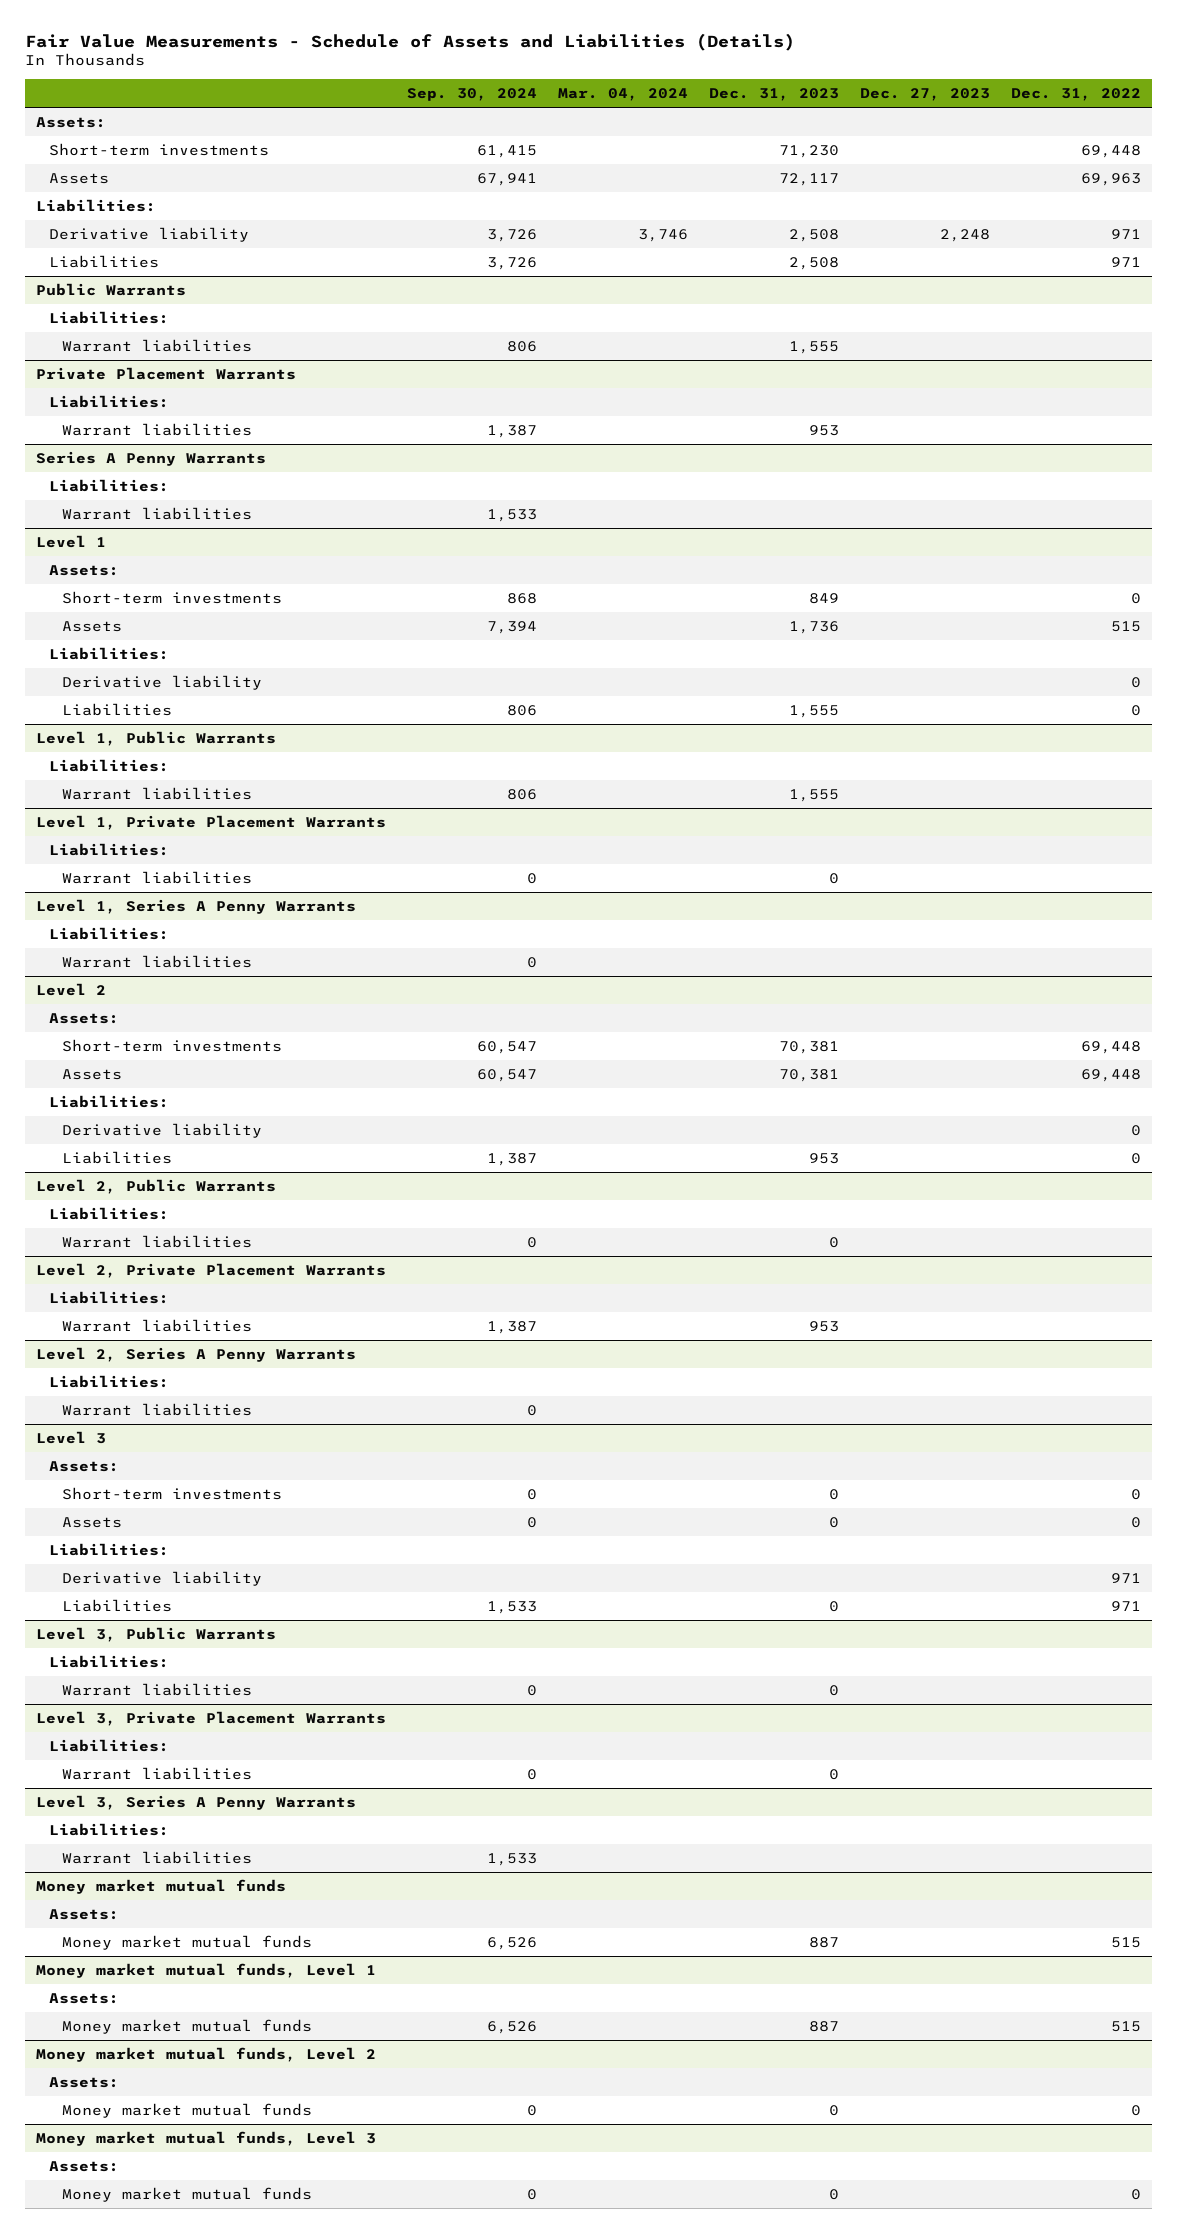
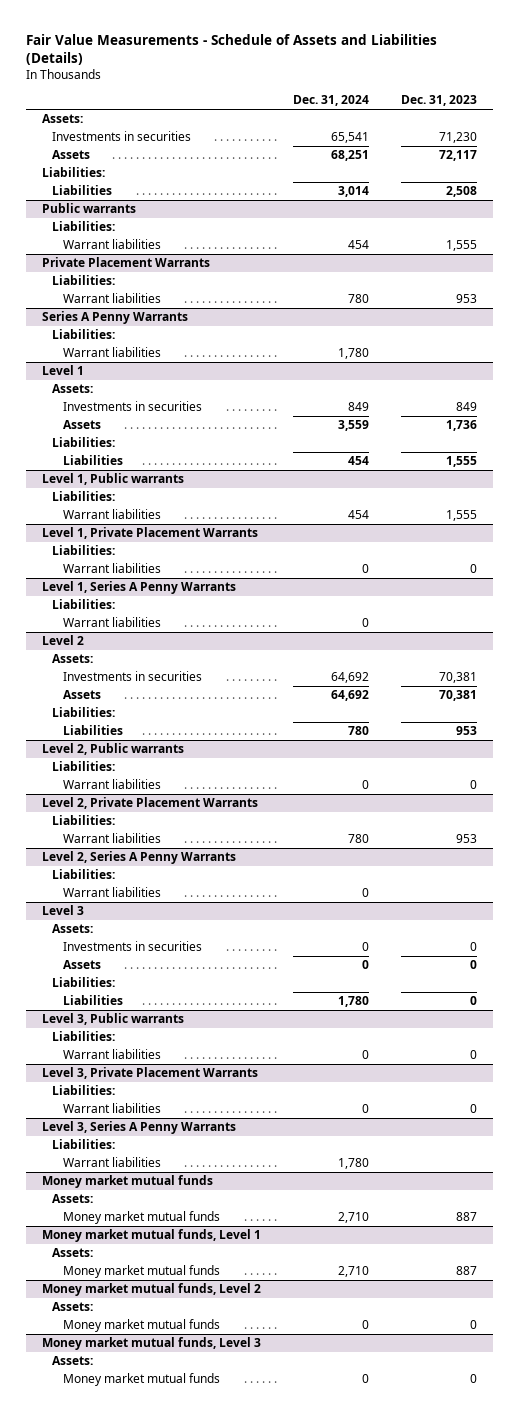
[406,88,537,102] Sep. 30, 2024 -> none
[557,88,688,102] Mar. 04, 2024 -> none
[860,88,991,102] Dec. 27, 2023 -> none
[1011,88,1142,102] Dec. 31, 2022 -> none
none -> [292,95,369,107] Dec. 31, 2024
[48,142,269,156] Short-term investments -> [52,131,192,142] Investments in securities
[48,226,249,242] Derivative liability -> none
[35,282,186,296] Public Warrants -> [42,203,137,214] Public warrants
[61,590,282,604] Short-term investments -> [62,401,202,412] Investments in securities
[61,674,262,690] Derivative liability -> none
[35,730,276,746] Level 1, Public Warrants -> [42,473,185,486] Level 1, Public warrants
[61,1038,282,1052] Short-term investments -> [62,671,202,682] Investments in securities
[61,1122,262,1138] Derivative liability -> none
[35,1178,276,1194] Level 2, Public Warrants -> [42,743,185,756] Level 2, Public warrants
[61,1486,282,1500] Short-term investments -> [62,941,202,952] Investments in securities
[61,1570,262,1586] Derivative liability -> none
[35,1626,276,1642] Level 3, Public Warrants -> [42,1013,185,1026] Level 3, Public warrants

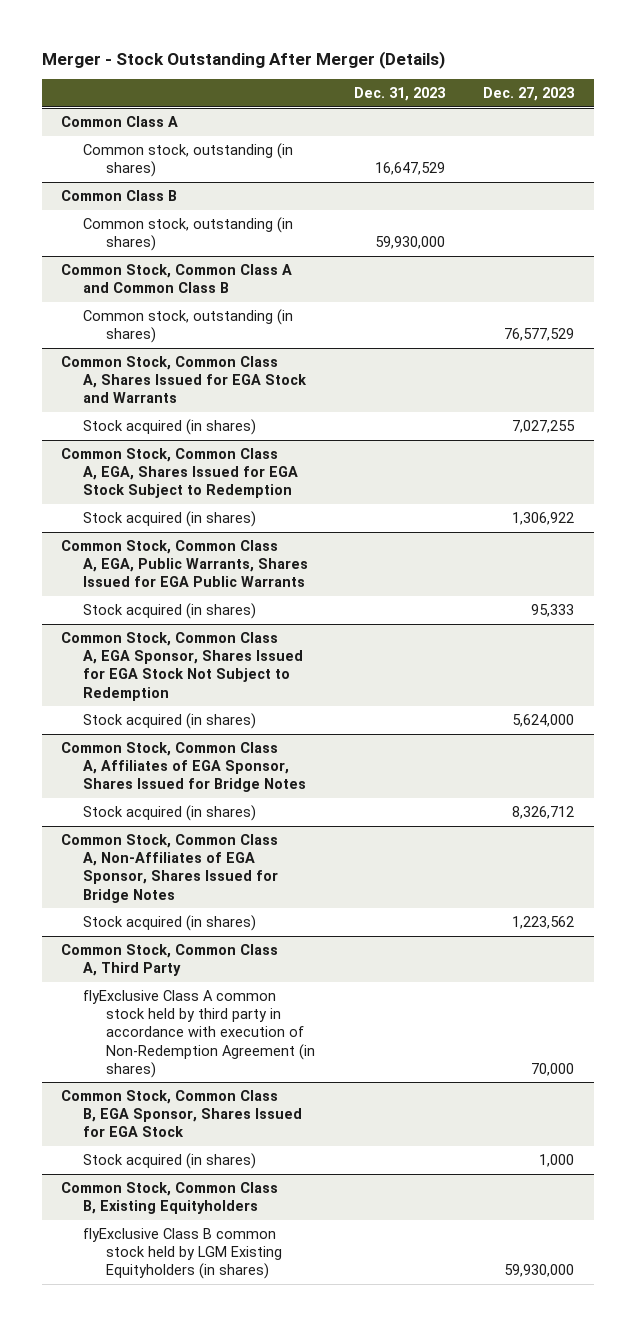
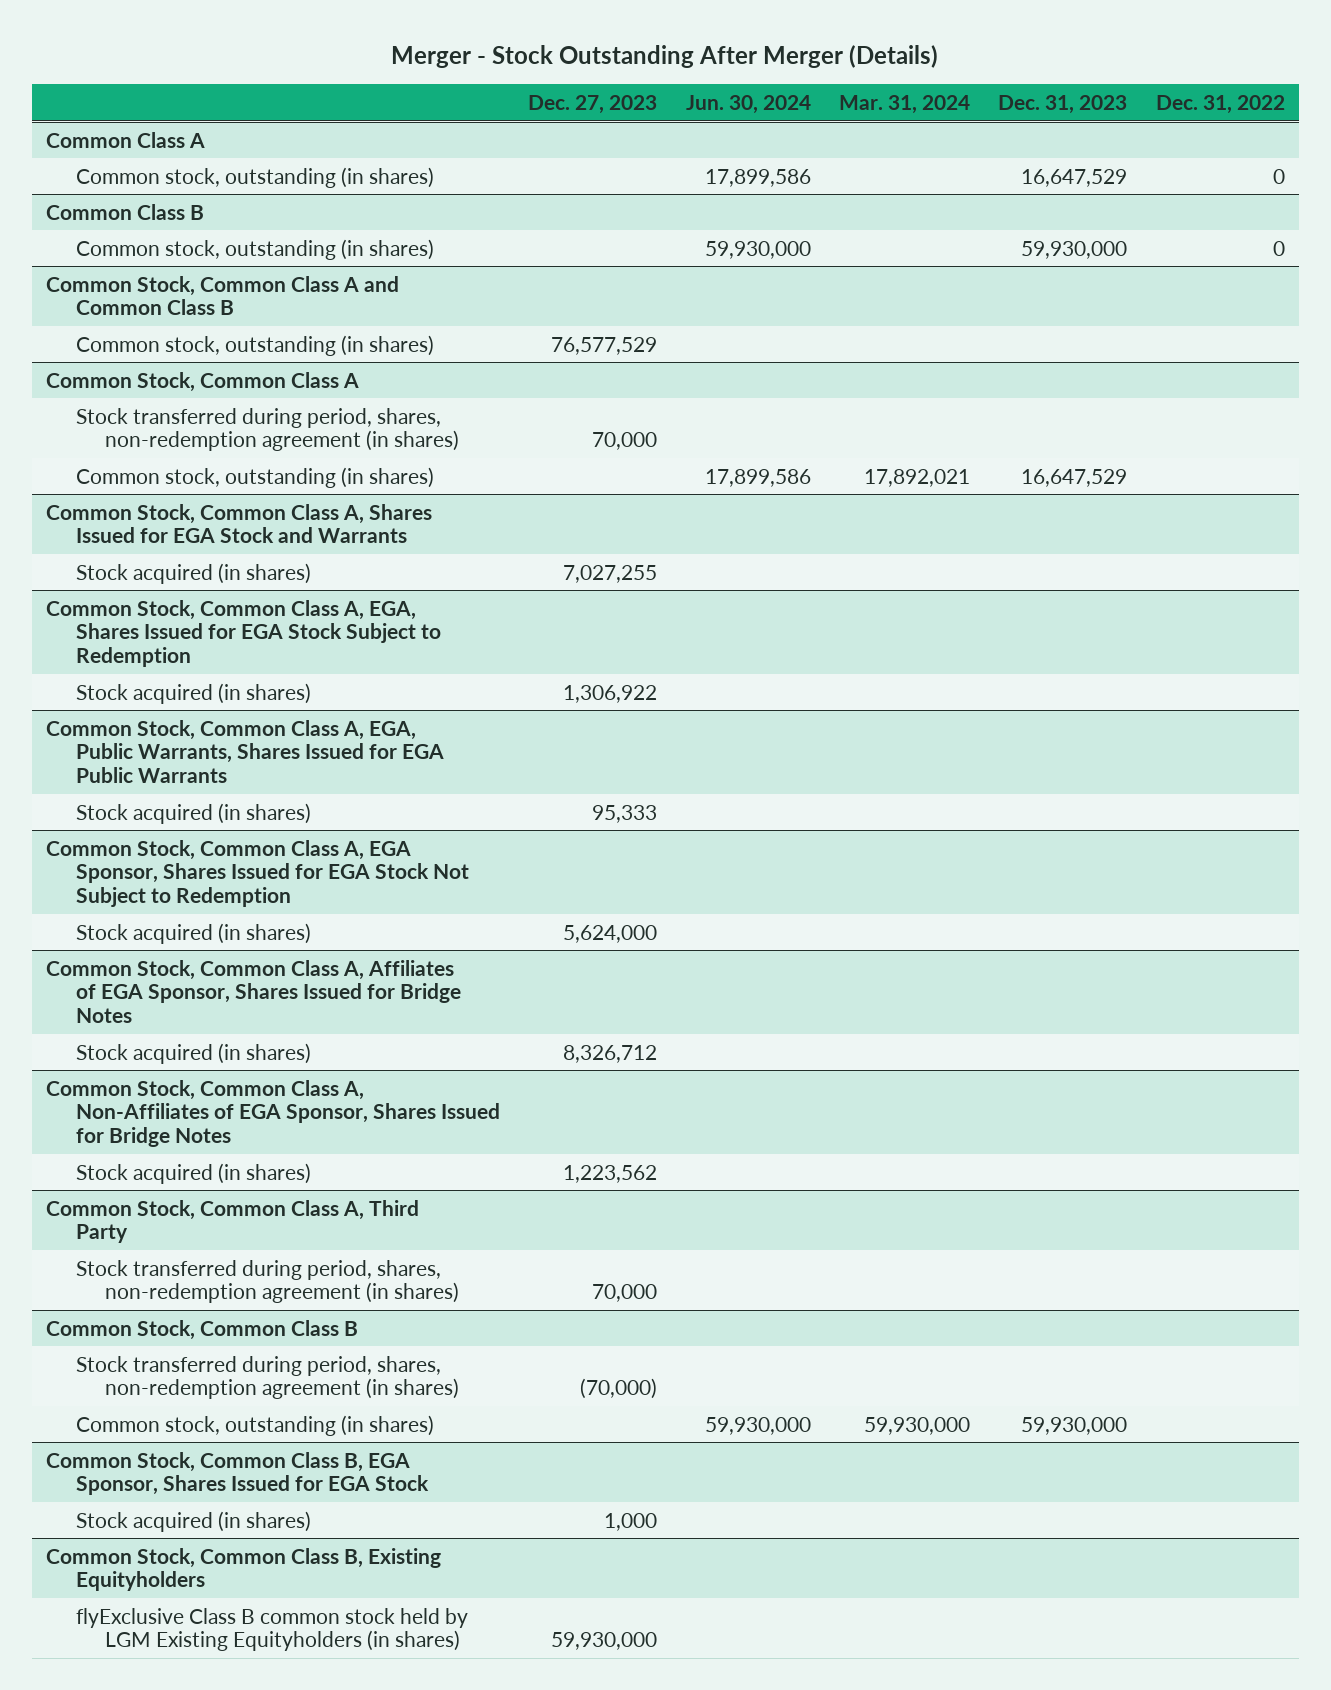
none -> [685,94,811,114] Jun. 30, 2024
none -> [838,94,970,114] Mar. 31, 2024
none -> [1155,94,1285,114] Dec. 31, 2022
none -> [46,371,360,392] Common Stock, Common Class A
none -> [75,407,460,452] Stock transferred during period, shares, non-redemption agreement (in shares)
none -> [75,466,434,488] Common stock, outstanding (in shares)
[83,990,315,1078] flyExclusive Class A common stock held by third party in accordance with execution of Non-Redemption Agreement (in shares) -> none
none -> [75,1259,460,1304] Stock transferred during period, shares, non-redemption agreement (in shares)
none -> [46,1319,359,1340] Common Stock, Common Class B
none -> [75,1355,460,1400] Stock transferred during period, shares, non-redemption agreement (in shares)
none -> [75,1414,434,1436] Common stock, outstanding (in shares)

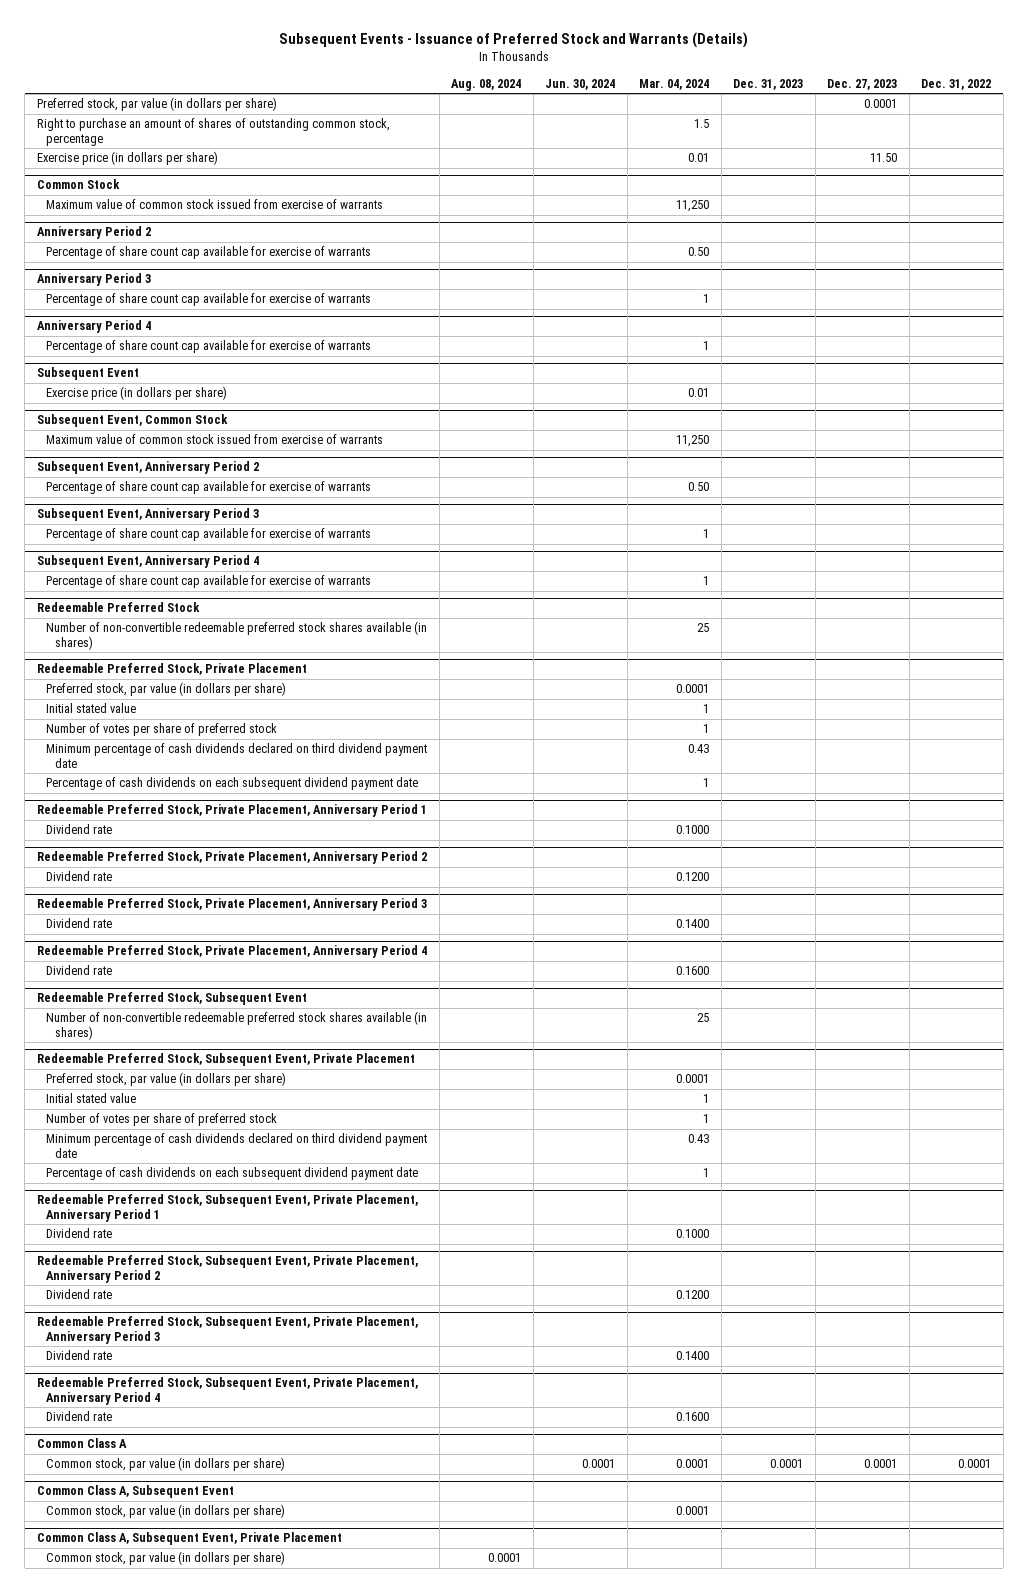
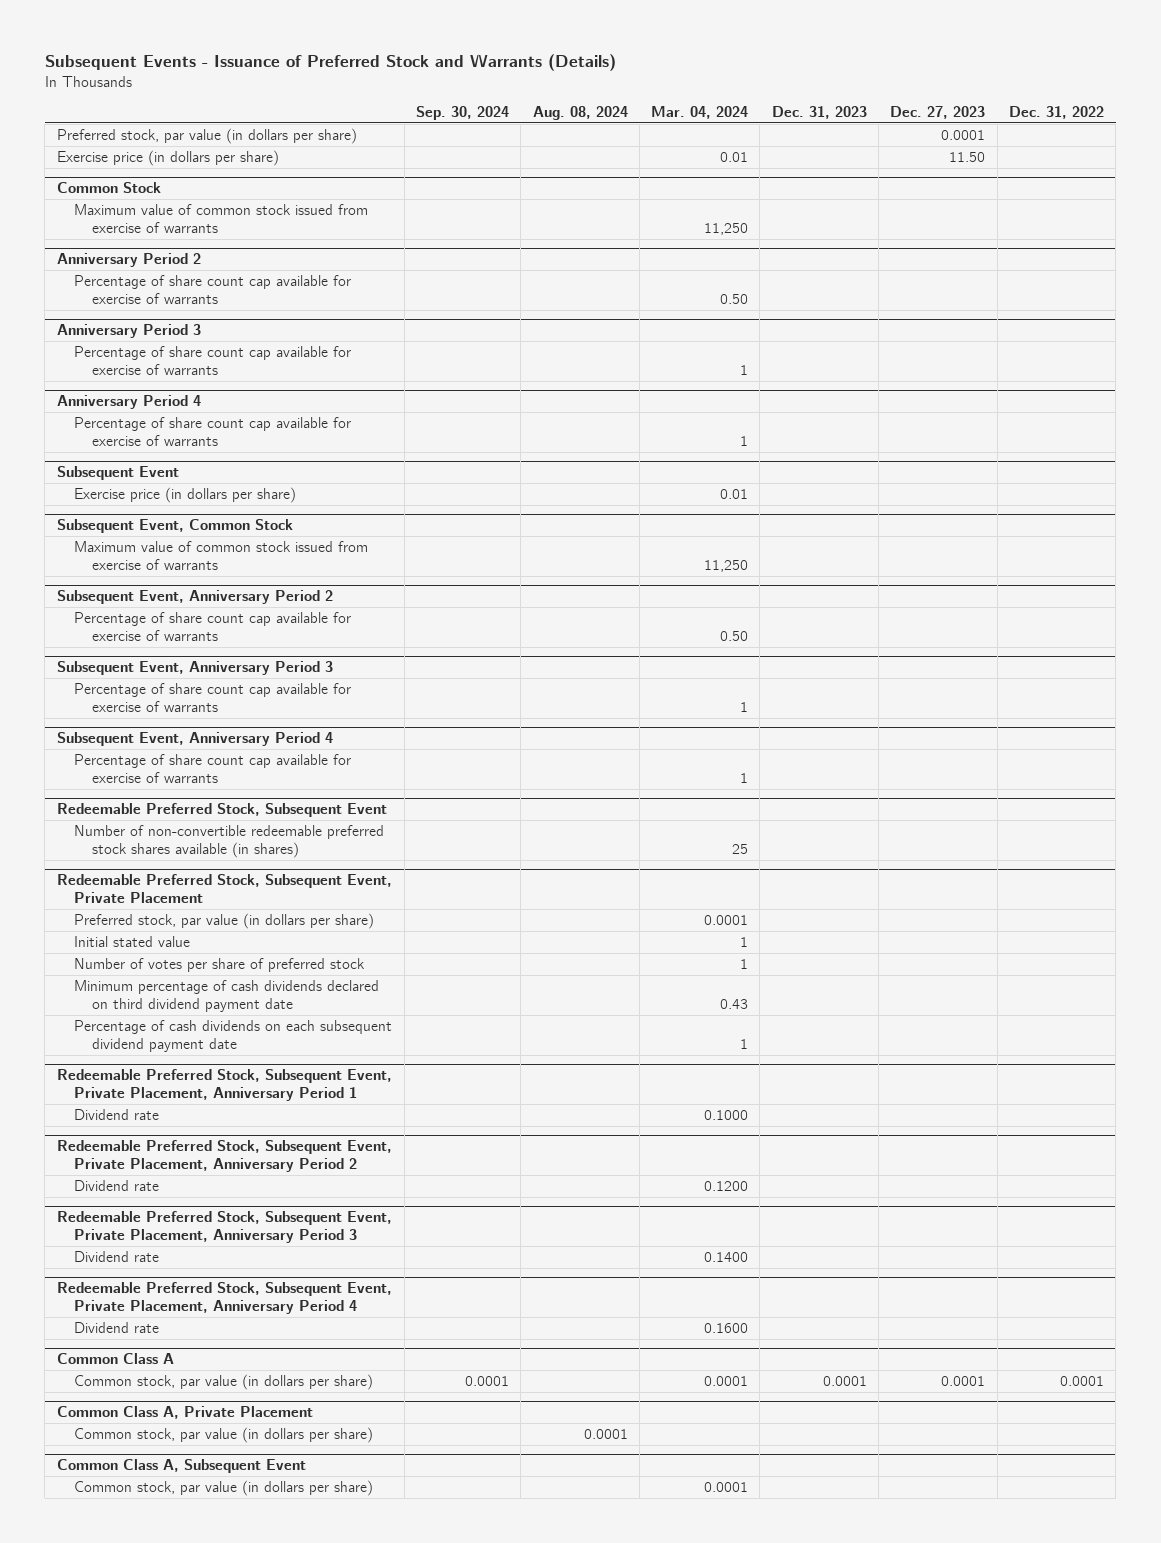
[545,79,616,91] Jun. 30, 2024 -> none
none -> [415,105,509,120] Sep. 30, 2024
[36,118,390,146] Right to purchase an amount of shares of outstanding common stock, percentage -> none
[36,602,200,613] Redeemable Preferred Stock -> none
[46,621,428,650] Number of non-convertible redeemable preferred stock shares available (in shares) -> none
[36,663,307,676] Redeemable Preferred Stock, Private Placement -> none
[46,682,287,697] Preferred stock, par value (in dollars per share) -> none
[46,703,137,714] Initial stated value -> none
[46,723,278,737] Number of votes per share of preferred stock -> none
[46,743,428,768] Minimum percentage of cash dividends declared on third dividend payment date -> none
[46,777,419,791] Percentage of cash dividends on each subsequent dividend payment date -> none
[36,804,427,818] Redeemable Preferred Stock, Private Placement, Anniversary Period 1 -> none
[46,824,113,835] Dividend rate -> none
[36,851,427,865] Redeemable Preferred Stock, Private Placement, Anniversary Period 2 -> none
[46,871,113,882] Dividend rate -> none
[36,898,427,912] Redeemable Preferred Stock, Private Placement, Anniversary Period 3 -> none
[46,918,113,929] Dividend rate -> none
[36,945,427,959] Redeemable Preferred Stock, Private Placement, Anniversary Period 4 -> none
[46,965,113,976] Dividend rate -> none
none -> [56,1405,313,1419] Common Class A, Private Placement
none -> [74,1426,374,1443] Common stock, par value (in dollars per share)
[36,1532,342,1546] Common Class A, Subsequent Event, Private Placement -> none
[46,1551,286,1566] Common stock, par value (in dollars per share) -> none

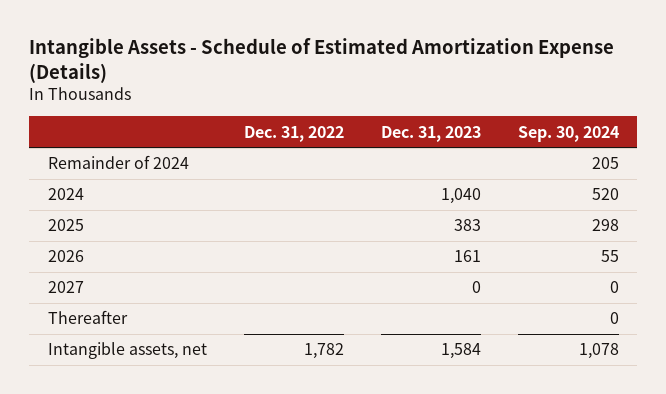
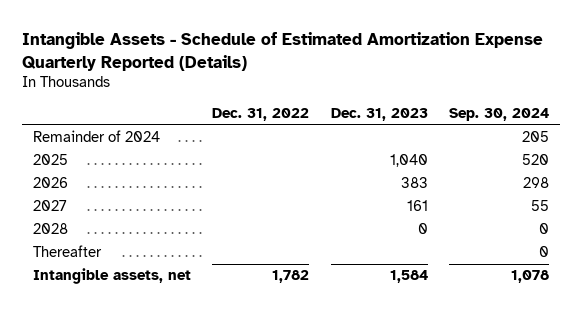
[29,38,615,83] Intangible Assets - Schedule of Estimated Amortization Expense (Details) -> [21,31,543,71] Intangible Assets - Schedule of Estimated Amortization Expense Quarterly Reported (Details)
[47,188,84,201] 2024 -> [32,154,68,166] 2025
[47,219,84,232] 2025 -> [32,177,68,189] 2026
[47,250,84,263] 2026 -> [32,200,67,212] 2027
[47,281,84,294] 2027 -> [32,223,68,235] 2028

